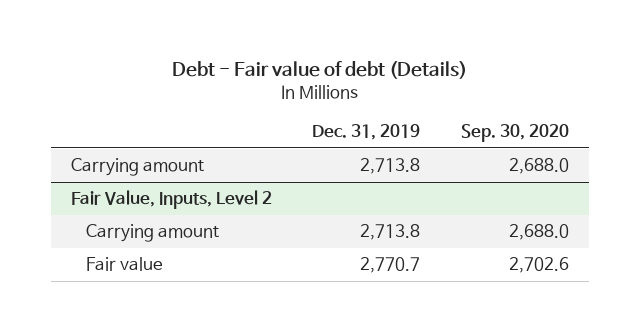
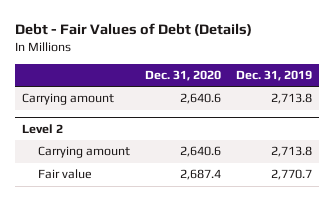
[171,61,467,80] Debt - Fair value of debt (Details) -> [15,23,253,37] Debt - Fair Values of Debt (Details)
[460,124,569,143] Sep. 30, 2020 -> none
none -> [145,70,222,82] Dec. 31, 2020
[70,190,272,210] Fair Value, Inputs, Level 2 -> [22,124,64,135] Level 2

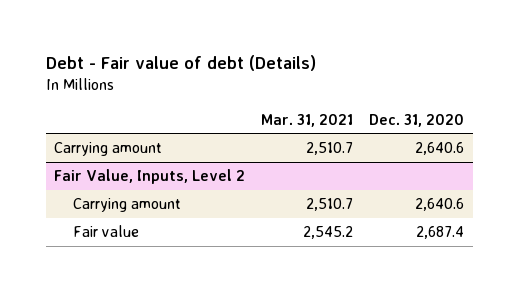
[15,23,253,37] Debt - Fair Values of Debt (Details) -> [45,55,316,72] Debt - Fair value of debt (Details)
[235,70,312,82] Dec. 31, 2019 -> none
none -> [261,113,354,127] Mar. 31, 2021
[22,124,64,135] Level 2 -> [53,169,245,185] Fair Value, Inputs, Level 2

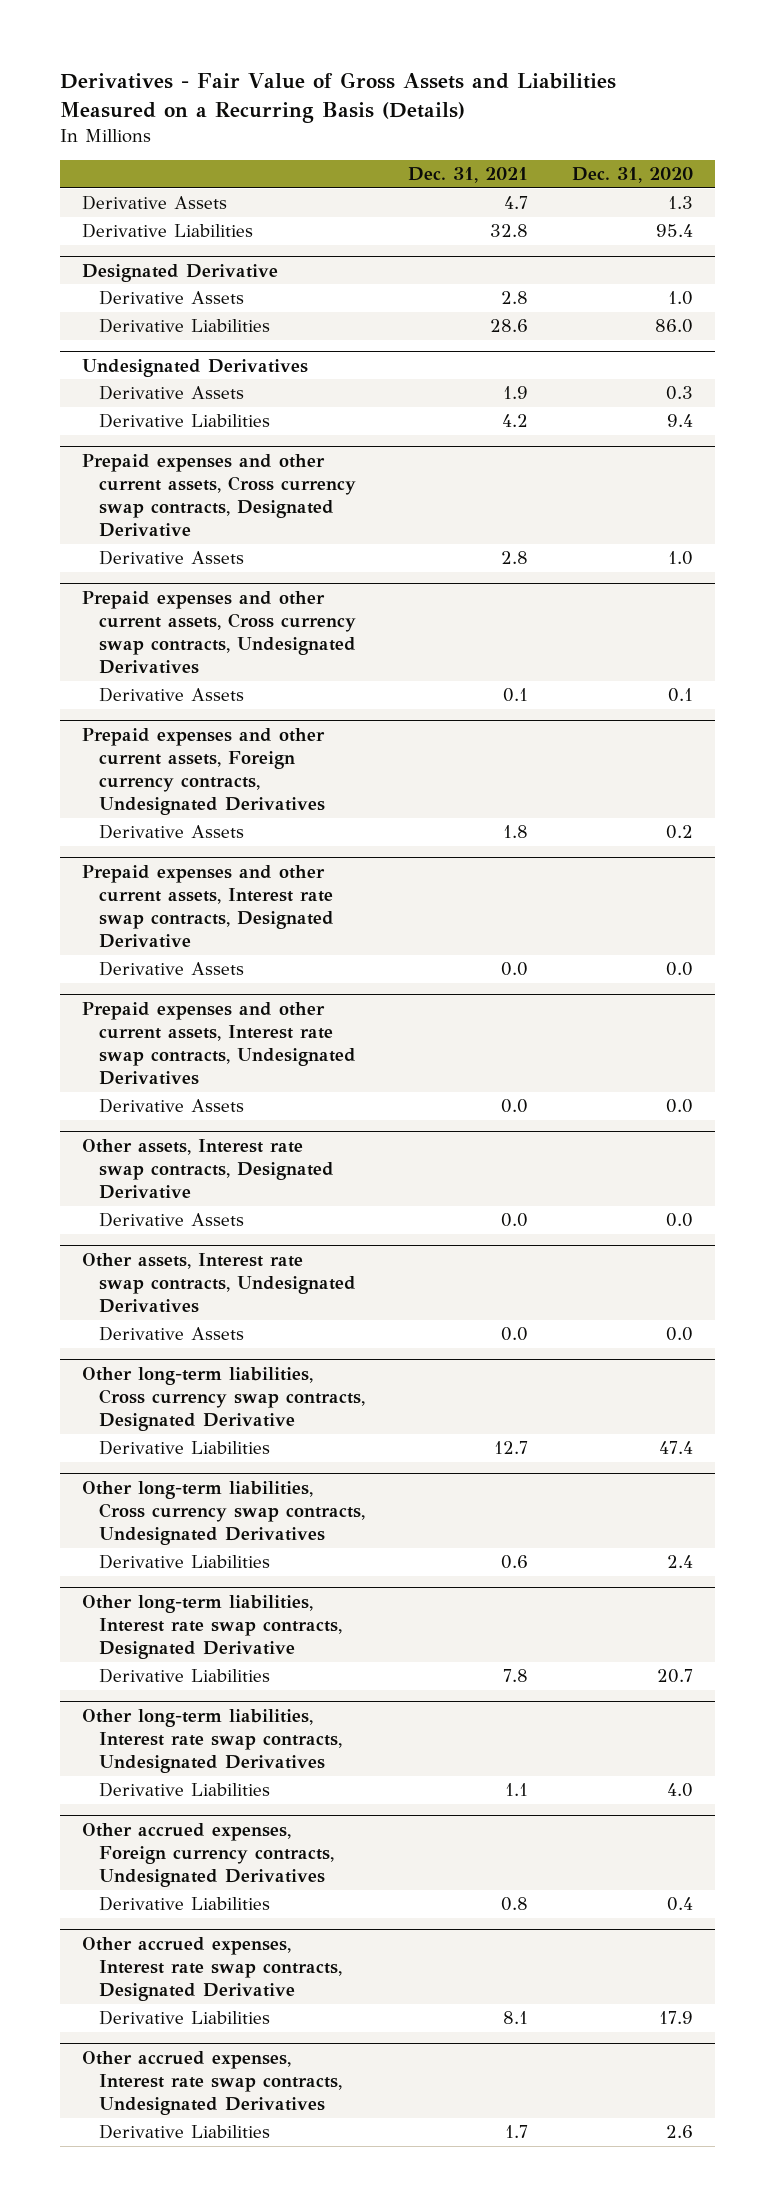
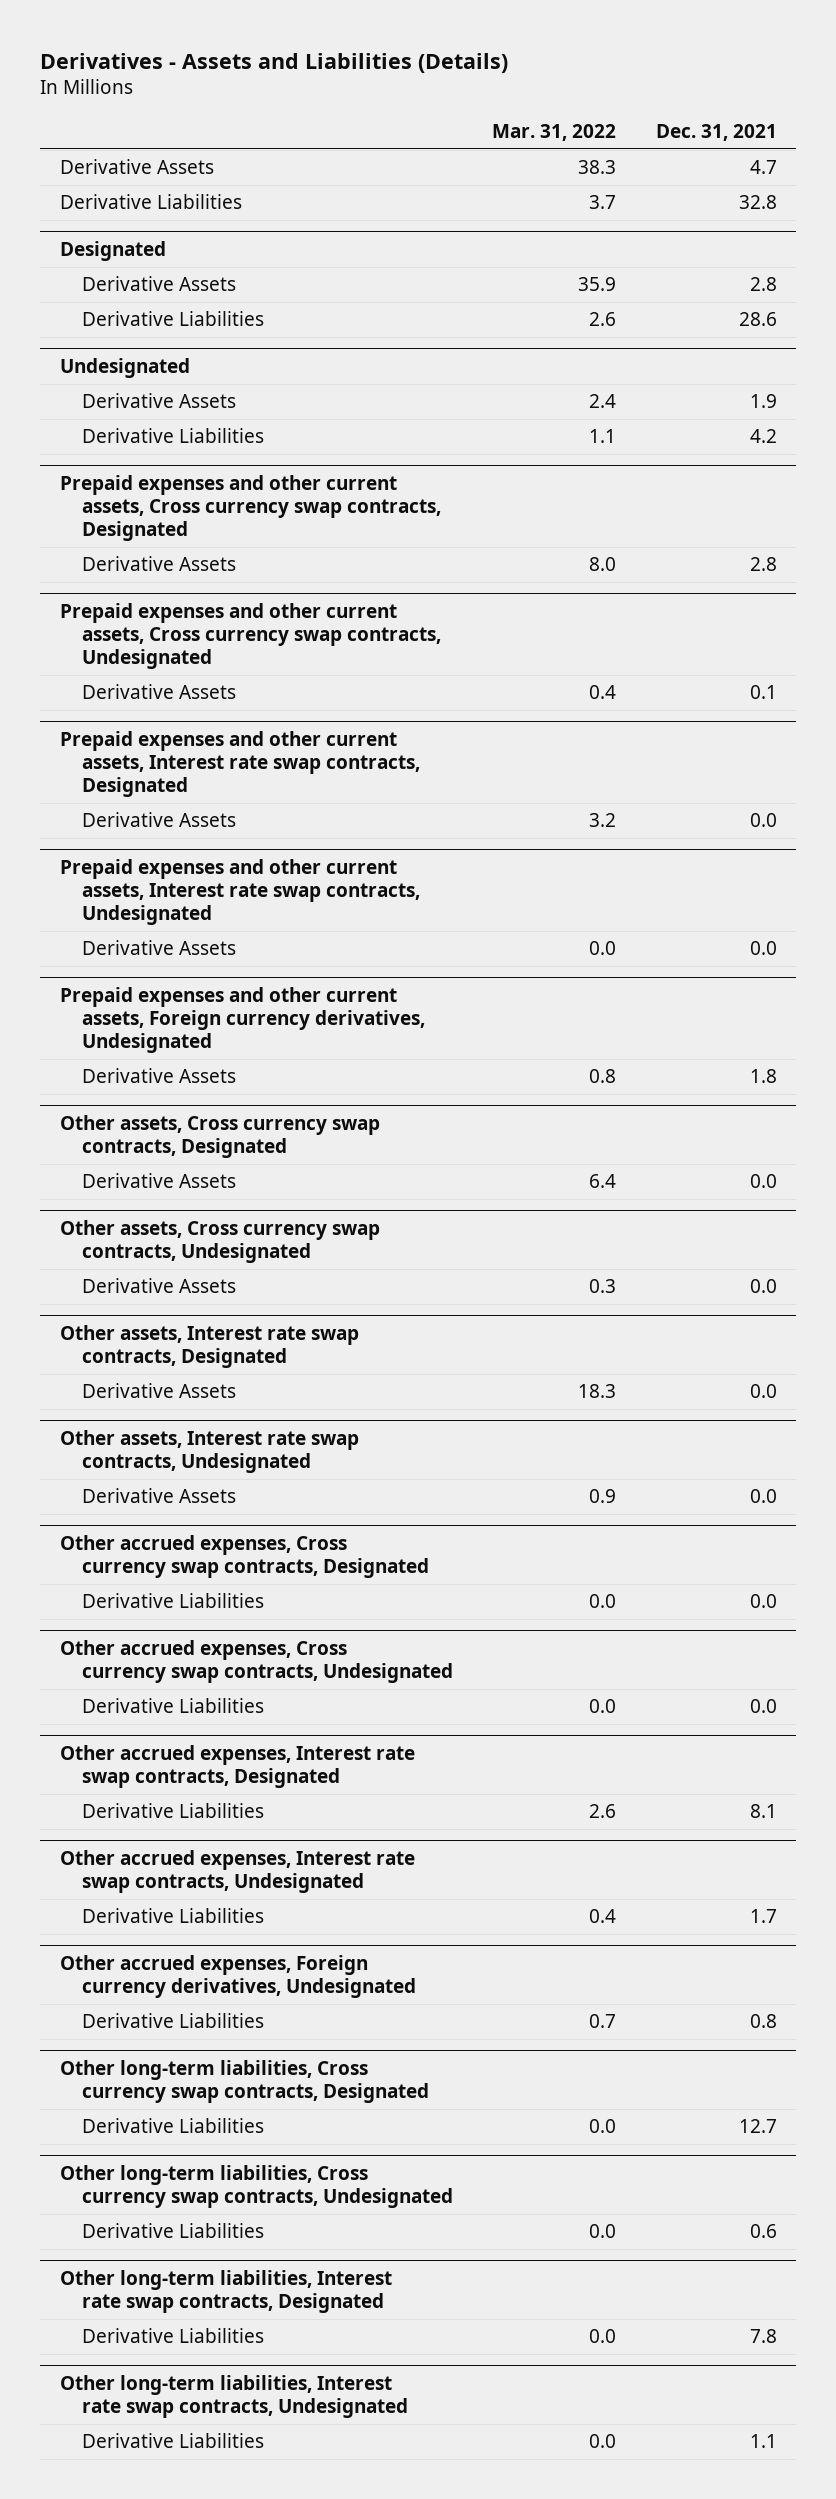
[59,72,616,124] Derivatives - Fair Value of Gross Assets and Liabilities Measured on a Recurring Basis (Details) -> [39,53,508,74] Derivatives - Assets and Liabilities (Details)
[571,167,693,184] Dec. 31, 2020 -> none
none -> [492,123,617,141] Mar. 31, 2022
[81,263,278,282] Designated Derivative -> [59,240,166,261] Designated
[81,358,308,377] Undesignated Derivatives -> [59,357,190,378] Undesignated
[81,453,356,538] Prepaid expenses and other current assets, Cross currency swap contracts, Designated Derivative -> [59,474,442,542] Prepaid expenses and other current assets, Cross currency swap contracts, Designated
[81,590,356,675] Prepaid expenses and other current assets, Cross currency swap contracts, Undesignated Derivatives -> [59,602,442,670] Prepaid expenses and other current assets, Cross currency swap contracts, Undesignated
none -> [59,730,421,798] Prepaid expenses and other current assets, Interest rate swap contracts, Designated
none -> [82,812,237,828] Derivative Assets
none -> [59,858,421,926] Prepaid expenses and other current assets, Interest rate swap contracts, Undesignated
none -> [82,940,237,956] Derivative Assets
[81,727,325,816] Prepaid expenses and other current assets, Foreign currency contracts, Undesignated Derivatives -> [59,986,426,1054] Prepaid expenses and other current assets, Foreign currency derivatives, Undesignated
[81,864,334,949] Prepaid expenses and other current assets, Interest rate swap contracts, Designated Derivative -> none
none -> [59,1114,380,1159] Other assets, Cross currency swap contracts, Designated
[81,1001,356,1086] Prepaid expenses and other current assets, Interest rate swap contracts, Undesignated Derivatives -> none
none -> [59,1219,380,1264] Other assets, Cross currency swap contracts, Undesignated
[81,1138,334,1200] Other assets, Interest rate swap contracts, Designated Derivative -> [59,1324,359,1369] Other assets, Interest rate swap contracts, Designated
[81,1252,356,1314] Other assets, Interest rate swap contracts, Undesignated Derivatives -> [59,1429,359,1474] Other assets, Interest rate swap contracts, Undesignated
none -> [59,1534,430,1579] Other accrued expenses, Cross currency swap contracts, Designated
none -> [82,1593,265,1609] Derivative Liabilities
none -> [59,1639,454,1684] Other accrued expenses, Cross currency swap contracts, Undesignated
none -> [82,1698,265,1714] Derivative Liabilities
none -> [59,1744,415,1789] Other accrued expenses, Interest rate swap contracts, Designated
none -> [82,1803,265,1819] Derivative Liabilities
none -> [59,1849,415,1894] Other accrued expenses, Interest rate swap contracts, Undesignated
none -> [82,1908,265,1924] Derivative Liabilities
none -> [59,1954,417,1999] Other accrued expenses, Foreign currency derivatives, Undesignated
none -> [82,2013,265,2029] Derivative Liabilities
[81,1366,365,1432] Other long-term liabilities, Cross currency swap contracts, Designated Derivative -> [59,2059,430,2104] Other long-term liabilities, Cross currency swap contracts, Designated
[81,1480,365,1546] Other long-term liabilities, Cross currency swap contracts, Undesignated Derivatives -> [59,2164,454,2209] Other long-term liabilities, Cross currency swap contracts, Undesignated
[81,1594,342,1660] Other long-term liabilities, Interest rate swap contracts, Designated Derivative -> [59,2269,392,2314] Other long-term liabilities, Interest rate swap contracts, Designated
[81,1708,342,1774] Other long-term liabilities, Interest rate swap contracts, Undesignated Derivatives -> [59,2374,409,2419] Other long-term liabilities, Interest rate swap contracts, Undesignated
[81,1822,334,1888] Other accrued expenses, Foreign currency contracts, Undesignated Derivatives -> none
[98,1896,270,1912] Derivative Liabilities -> none
[81,1936,342,2002] Other accrued expenses, Interest rate swap contracts, Designated Derivative -> none
[98,2010,270,2026] Derivative Liabilities -> none
[81,2050,342,2116] Other accrued expenses, Interest rate swap contracts, Undesignated Derivatives -> none
[98,2124,270,2140] Derivative Liabilities -> none

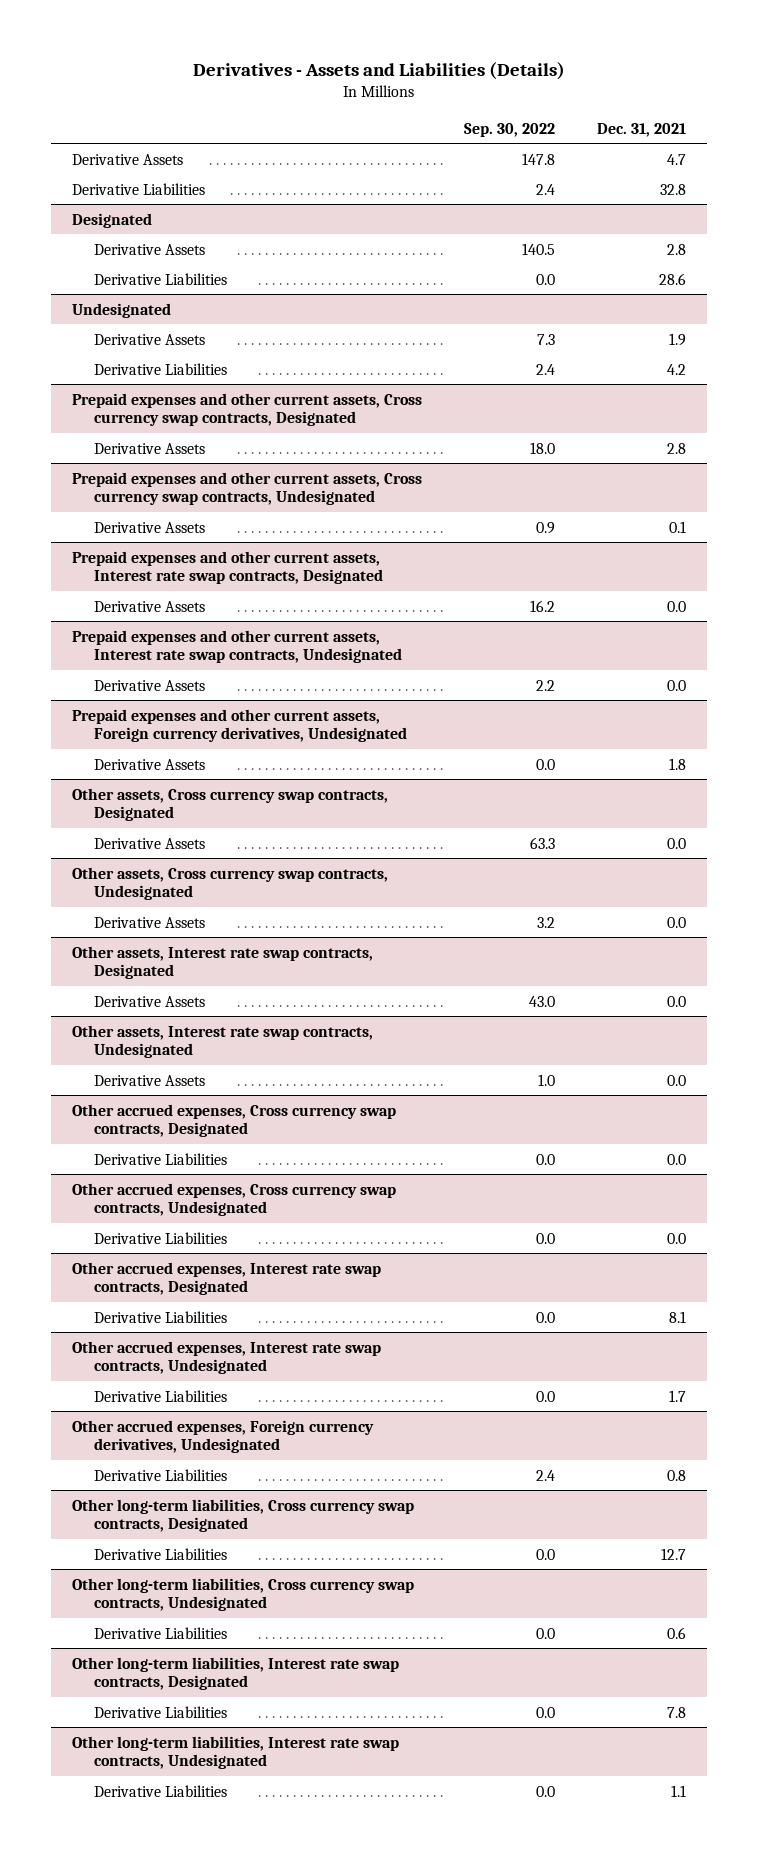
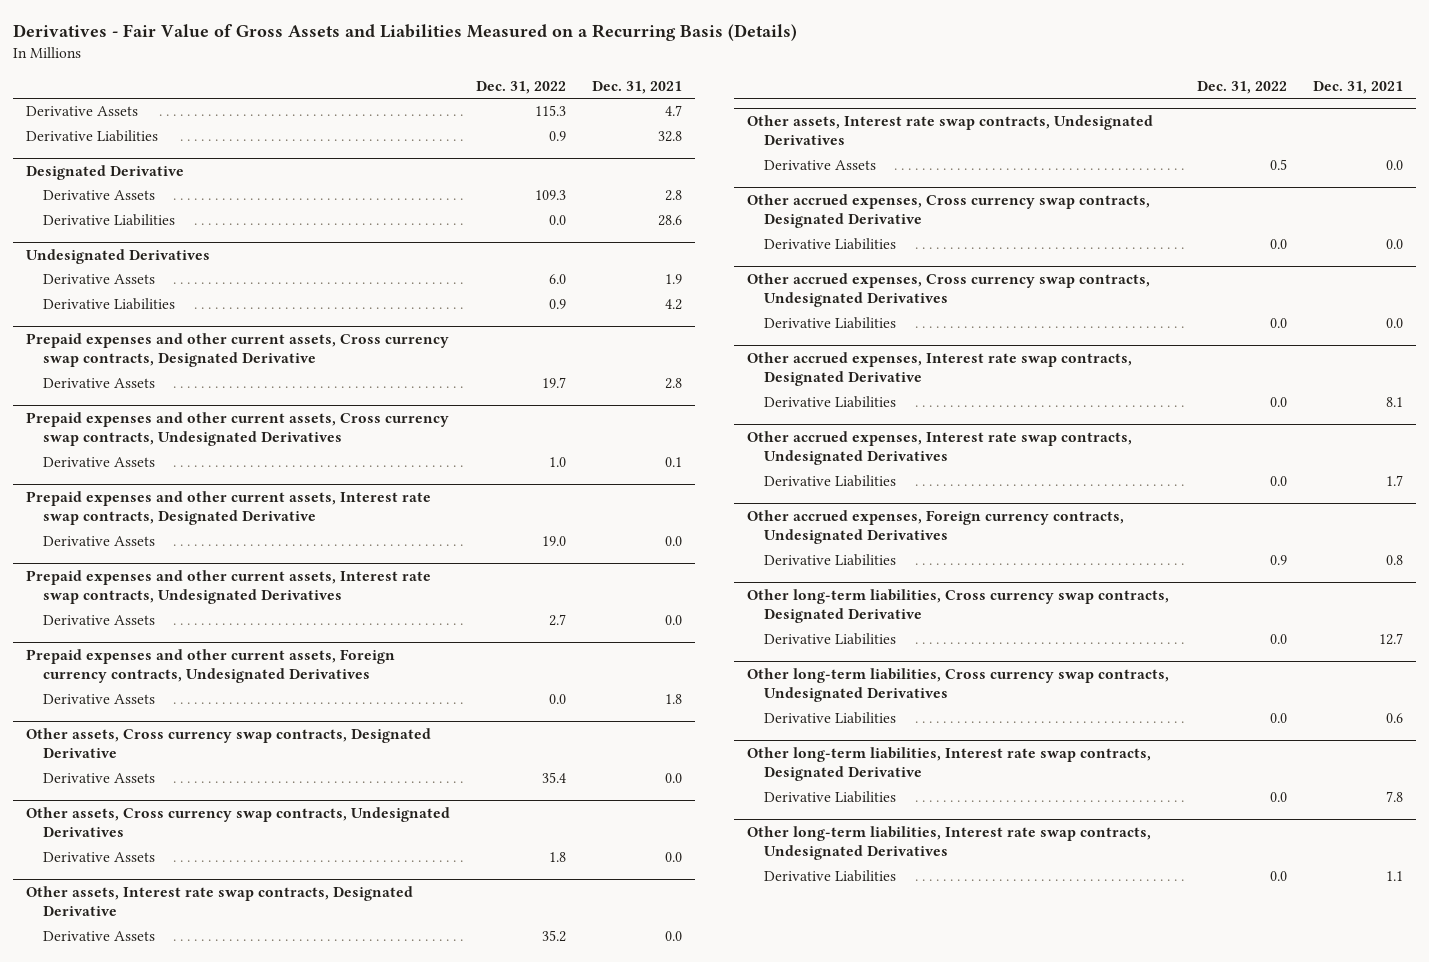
[192,61,565,80] Derivatives - Assets and Liabilities (Details) -> [13,24,798,42] Derivatives - Fair Value of Gross Assets and Liabilities Measured on a Recurring Basis (Details)
[463,122,555,137] Sep. 30, 2022 -> none
none -> [476,81,567,95] Dec. 31, 2022
[71,212,152,228] Designated -> [26,164,185,180] Designated Derivative
[71,302,171,318] Undesignated -> [26,248,211,264] Undesignated Derivatives
[71,392,422,427] Prepaid expenses and other current assets, Cross currency swap contracts, Designated -> [26,332,450,368] Prepaid expenses and other current assets, Cross currency swap contracts, Designated Derivative
[71,471,422,506] Prepaid expenses and other current assets, Cross currency swap contracts, Undesignated -> [26,411,450,447] Prepaid expenses and other current assets, Cross currency swap contracts, Undesignated Derivatives
[71,550,383,585] Prepaid expenses and other current assets, Interest rate swap contracts, Designated -> [26,490,432,526] Prepaid expenses and other current assets, Interest rate swap contracts, Designated Derivative
[71,629,402,664] Prepaid expenses and other current assets, Interest rate swap contracts, Undesignated -> [26,569,432,605] Prepaid expenses and other current assets, Interest rate swap contracts, Undesignated Derivatives
[71,708,407,743] Prepaid expenses and other current assets, Foreign currency derivatives, Undesignated -> [26,648,396,684] Prepaid expenses and other current assets, Foreign currency contracts, Undesignated Derivatives
[71,787,388,822] Other assets, Cross currency swap contracts, Designated -> [26,727,432,759] Other assets, Cross currency swap contracts, Designated Derivative
[71,866,388,901] Other assets, Cross currency swap contracts, Undesignated -> [26,806,451,838] Other assets, Cross currency swap contracts, Undesignated Derivatives
[71,945,373,980] Other assets, Interest rate swap contracts, Designated -> [26,885,414,917] Other assets, Interest rate swap contracts, Designated Derivative
[71,1024,373,1059] Other assets, Interest rate swap contracts, Undesignated -> [747,114,1154,146] Other assets, Interest rate swap contracts, Undesignated Derivatives
[71,1103,396,1138] Other accrued expenses, Cross currency swap contracts, Designated -> [747,193,1151,229] Other accrued expenses, Cross currency swap contracts, Designated Derivative
[71,1182,396,1217] Other accrued expenses, Cross currency swap contracts, Undesignated -> [747,272,1151,308] Other accrued expenses, Cross currency swap contracts, Undesignated Derivatives
[71,1261,381,1296] Other accrued expenses, Interest rate swap contracts, Designated -> [747,351,1133,387] Other accrued expenses, Interest rate swap contracts, Designated Derivative
[71,1340,381,1375] Other accrued expenses, Interest rate swap contracts, Undesignated -> [747,430,1133,466] Other accrued expenses, Interest rate swap contracts, Undesignated Derivatives
[71,1419,374,1454] Other accrued expenses, Foreign currency derivatives, Undesignated -> [747,509,1125,545] Other accrued expenses, Foreign currency contracts, Undesignated Derivatives
[71,1498,414,1533] Other long-term liabilities, Cross currency swap contracts, Designated -> [747,588,1170,624] Other long-term liabilities, Cross currency swap contracts, Designated Derivative
[71,1577,414,1612] Other long-term liabilities, Cross currency swap contracts, Undesignated -> [747,667,1170,703] Other long-term liabilities, Cross currency swap contracts, Undesignated Derivatives
[71,1656,399,1691] Other long-term liabilities, Interest rate swap contracts, Designated -> [747,746,1152,782] Other long-term liabilities, Interest rate swap contracts, Designated Derivative
[71,1735,399,1770] Other long-term liabilities, Interest rate swap contracts, Undesignated -> [747,825,1152,861] Other long-term liabilities, Interest rate swap contracts, Undesignated Derivatives

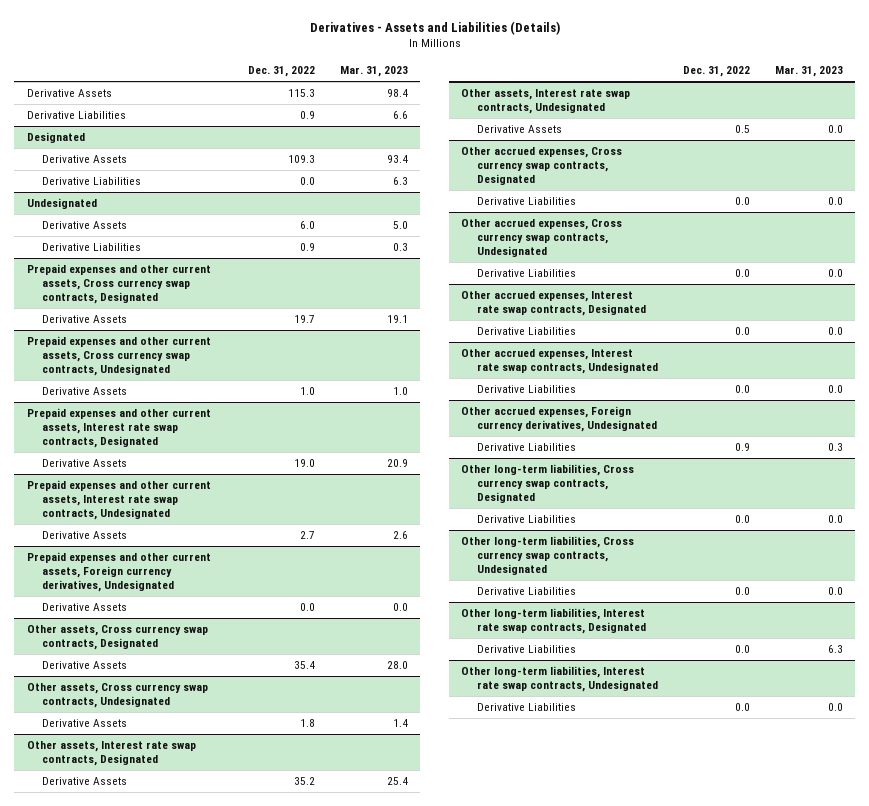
[13,24,798,42] Derivatives - Fair Value of Gross Assets and Liabilities Measured on a Recurring Basis (Details) -> [309,20,560,35] Derivatives - Assets and Liabilities (Details)
[592,81,683,95] Dec. 31, 2021 -> none
none -> [339,65,408,77] Mar. 31, 2023
[26,164,185,180] Designated Derivative -> [26,132,85,144] Designated
[26,248,211,264] Undesignated Derivatives -> [26,198,97,210] Undesignated
[26,332,450,368] Prepaid expenses and other current assets, Cross currency swap contracts, Designated Derivative -> [26,264,211,304] Prepaid expenses and other current assets, Cross currency swap contracts, Designated
[26,411,450,447] Prepaid expenses and other current assets, Cross currency swap contracts, Undesignated Derivatives -> [26,336,211,376] Prepaid expenses and other current assets, Cross currency swap contracts, Undesignated
[26,490,432,526] Prepaid expenses and other current assets, Interest rate swap contracts, Designated Derivative -> [26,408,211,448] Prepaid expenses and other current assets, Interest rate swap contracts, Designated
[26,569,432,605] Prepaid expenses and other current assets, Interest rate swap contracts, Undesignated Derivatives -> [26,480,211,520] Prepaid expenses and other current assets, Interest rate swap contracts, Undesignated
[26,648,396,684] Prepaid expenses and other current assets, Foreign currency contracts, Undesignated Derivatives -> [26,552,211,592] Prepaid expenses and other current assets, Foreign currency derivatives, Undesignated
[26,727,432,759] Other assets, Cross currency swap contracts, Designated Derivative -> [26,625,208,650] Other assets, Cross currency swap contracts, Designated
[26,806,451,838] Other assets, Cross currency swap contracts, Undesignated Derivatives -> [26,683,208,708] Other assets, Cross currency swap contracts, Undesignated
[26,885,414,917] Other assets, Interest rate swap contracts, Designated Derivative -> [26,741,196,766] Other assets, Interest rate swap contracts, Designated
[747,114,1154,146] Other assets, Interest rate swap contracts, Undesignated Derivatives -> [461,89,631,114] Other assets, Interest rate swap contracts, Undesignated
[747,193,1151,229] Other accrued expenses, Cross currency swap contracts, Designated Derivative -> [461,147,623,185] Other accrued expenses, Cross currency swap contracts, Designated
[747,272,1151,308] Other accrued expenses, Cross currency swap contracts, Undesignated Derivatives -> [461,219,623,257] Other accrued expenses, Cross currency swap contracts, Undesignated
[747,351,1133,387] Other accrued expenses, Interest rate swap contracts, Designated Derivative -> [461,291,646,316] Other accrued expenses, Interest rate swap contracts, Designated
[747,430,1133,466] Other accrued expenses, Interest rate swap contracts, Undesignated Derivatives -> [461,349,658,374] Other accrued expenses, Interest rate swap contracts, Undesignated
[747,509,1125,545] Other accrued expenses, Foreign currency contracts, Undesignated Derivatives -> [461,406,657,432] Other accrued expenses, Foreign currency derivatives, Undesignated
[747,588,1170,624] Other long-term liabilities, Cross currency swap contracts, Designated Derivative -> [461,464,635,503] Other long-term liabilities, Cross currency swap contracts, Designated
[747,667,1170,703] Other long-term liabilities, Cross currency swap contracts, Undesignated Derivatives -> [461,536,635,575] Other long-term liabilities, Cross currency swap contracts, Undesignated
[747,746,1152,782] Other long-term liabilities, Interest rate swap contracts, Designated Derivative -> [461,608,646,634] Other long-term liabilities, Interest rate swap contracts, Designated
[747,825,1152,861] Other long-term liabilities, Interest rate swap contracts, Undesignated Derivatives -> [461,666,658,692] Other long-term liabilities, Interest rate swap contracts, Undesignated

